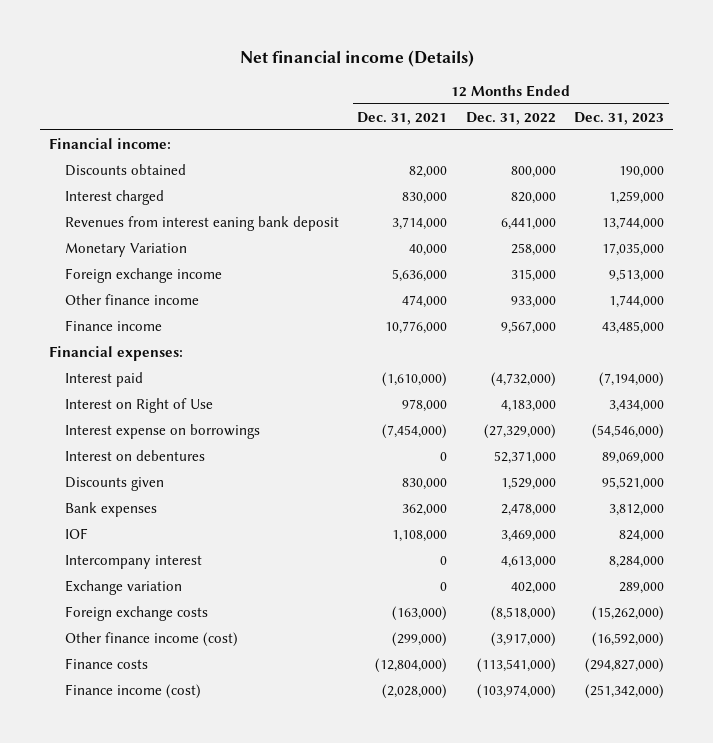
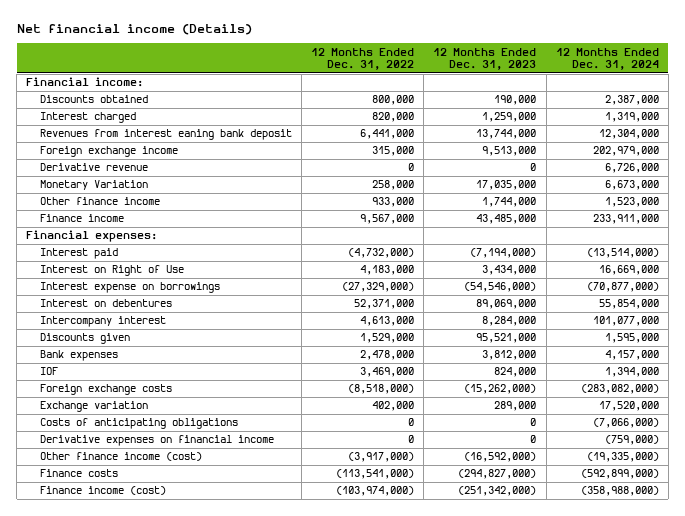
[357,111,448,125] Dec. 31, 2021 -> none
none -> [555,47,659,71] 12 Months Ended Dec. 31, 2024
none -> [39,163,148,172] Derivative revenue
[64,242,187,257] Monetary Variation -> [39,180,148,191] Monetary Variation
[64,554,202,569] Intercompany interest -> [39,316,166,328] Intercompany interest
[64,579,182,595] Exchange variation -> [39,401,148,413] Exchange variation
none -> [39,418,238,430] Costs of anticipating obligations
none -> [39,435,274,447] Derivative expenses on financial income

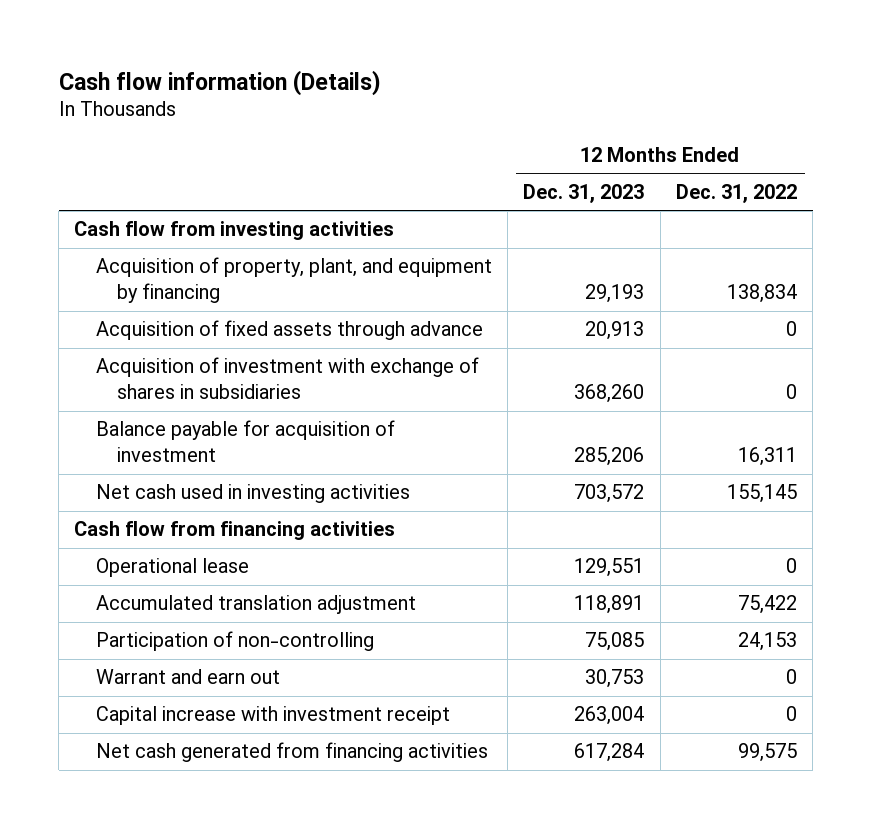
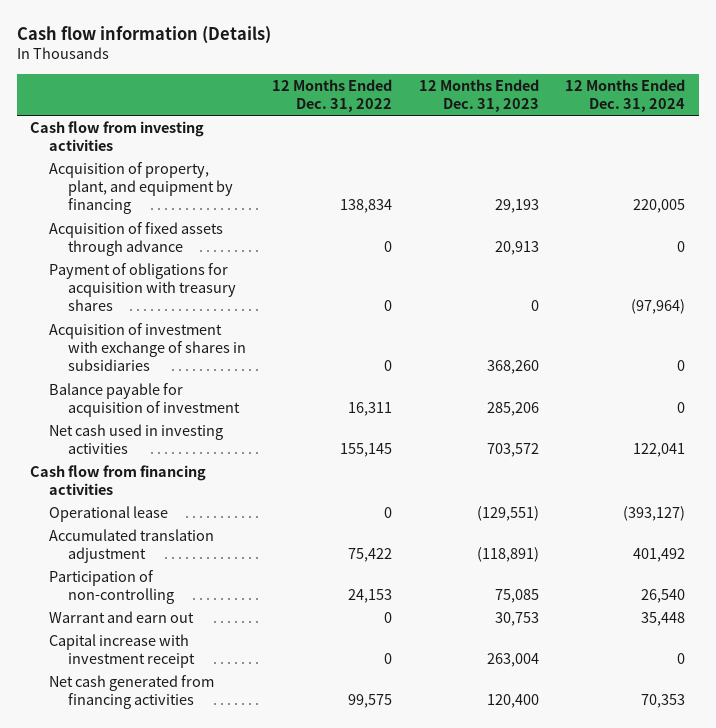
none -> [565,78,686,112] 12 Months Ended Dec. 31, 2024
none -> [49,262,236,312] Payment of obligations for acquisition with treasury shares
[574,558,645,578] 129,551 -> [476,505,539,521] (129,551)
[574,595,645,615] 118,891 -> [476,547,539,563] (118,891)
[574,743,645,763] 617,284 -> [486,694,539,709] 120,400

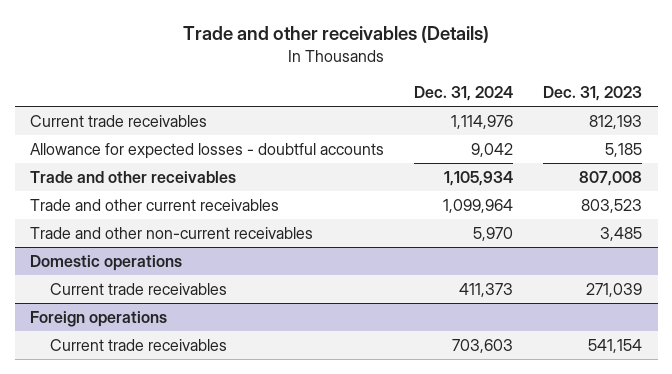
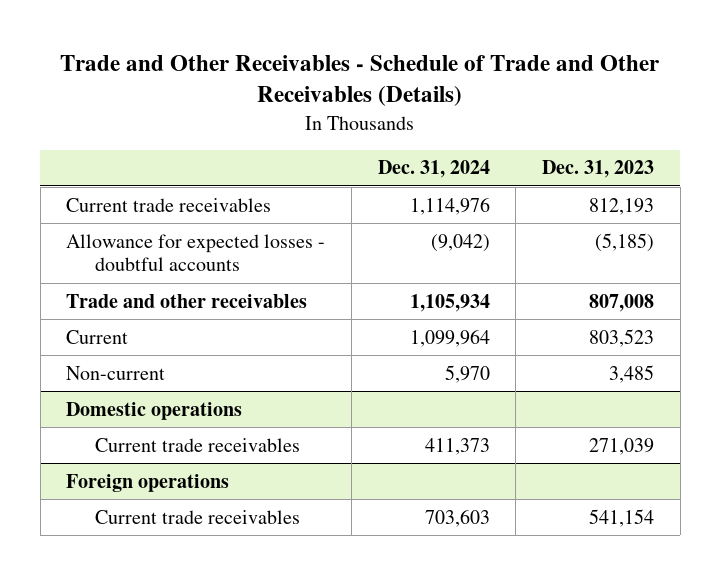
[183,25,490,43] Trade and other receivables (Details) -> [60,55,660,107] Trade and Other Receivables - Schedule of Trade and Other Receivables (Details)
[471,143,514,158] 9,042 -> [430,233,490,252] (9,042)
[605,143,643,158] 5,185 -> [594,232,654,252] (5,185)
[29,199,279,212] Trade and other current receivables -> [66,329,129,344] Current
[29,227,313,240] Trade and other non-current receivables -> [66,365,166,380] Non-current

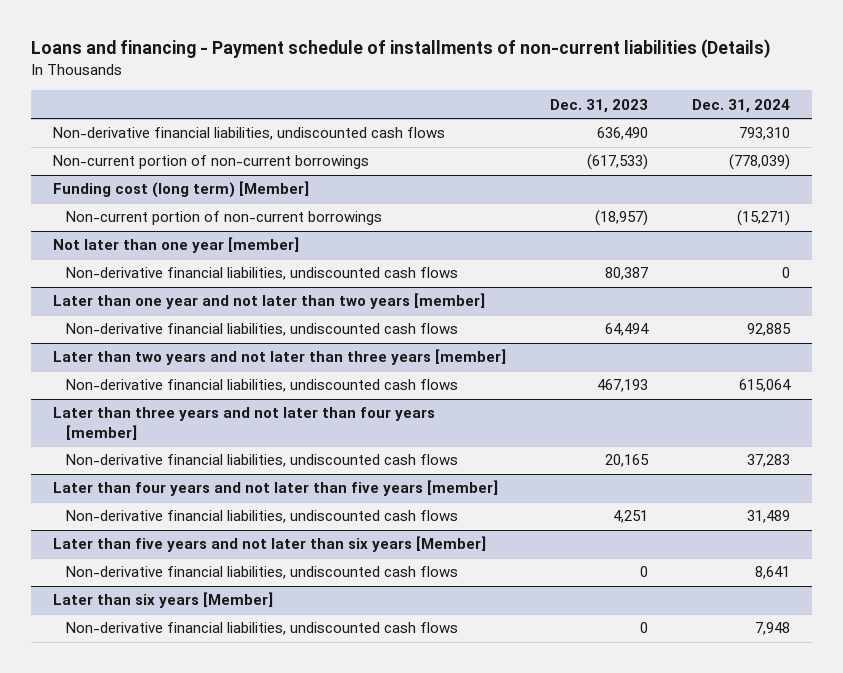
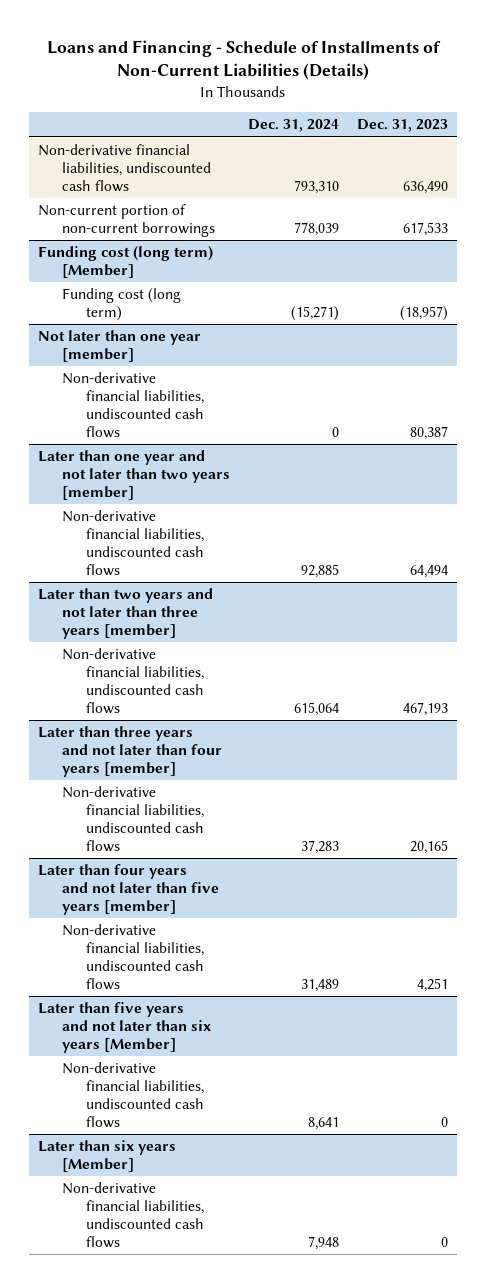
[30,39,771,59] Loans and financing - Payment schedule of installments of non-current liabilities (Details) -> [46,39,441,81] Loans and Financing - Schedule of Installments of Non-Current Liabilities (Details)
[586,154,648,171] (617,533) -> [402,222,448,237] 617,533
[729,154,791,171] (778,039) -> [293,222,339,237] 778,039
[65,211,382,226] Non-current portion of non-current borrowings -> [61,288,181,322] Funding cost (long term)

